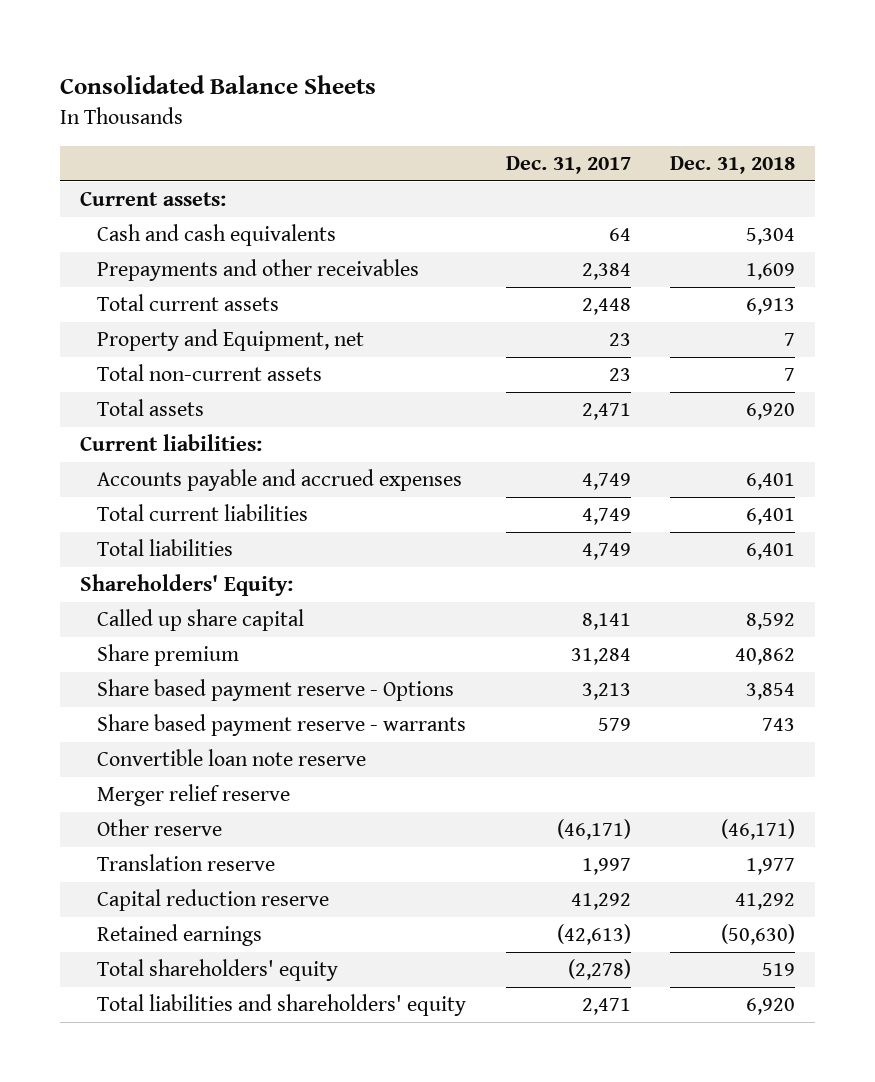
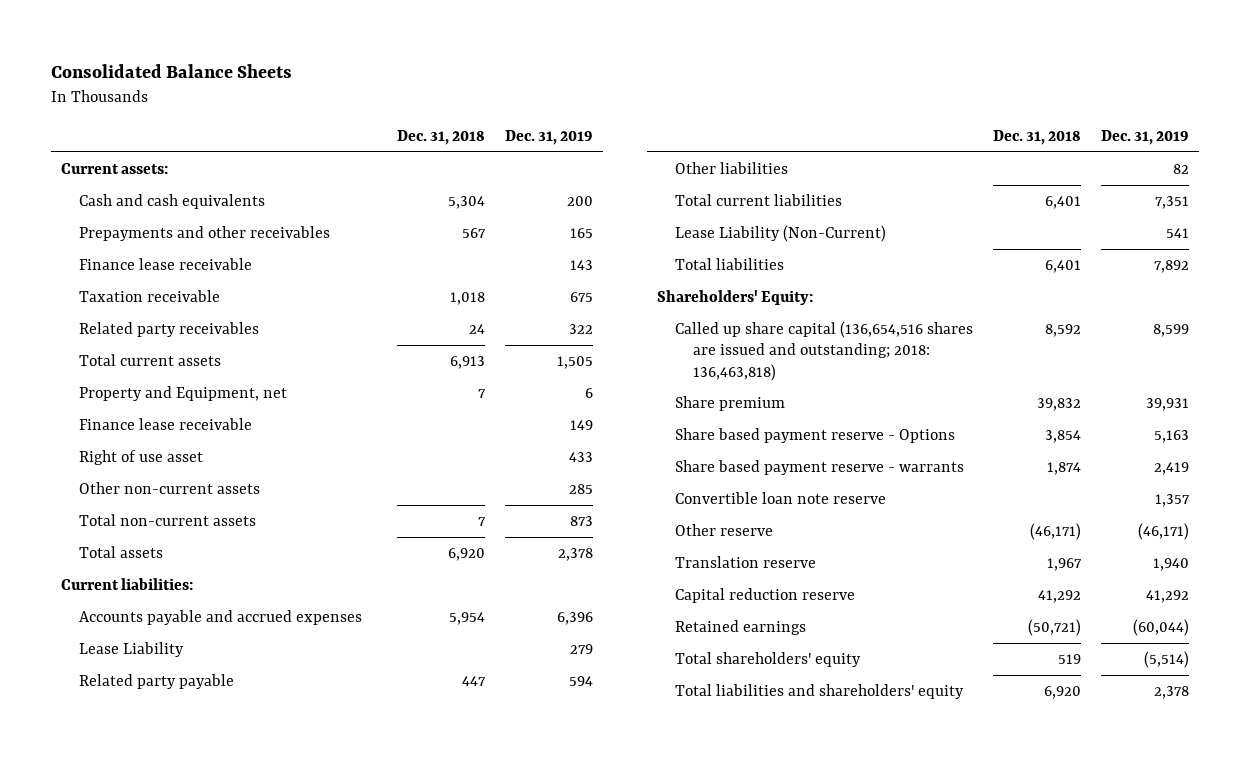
[505,155,631,174] Dec. 31, 2017 -> none
none -> [504,129,593,145] Dec. 31, 2019
[746,263,796,281] 1,609 -> [461,227,486,238] 567
none -> [79,257,253,270] Finance lease receivable
none -> [79,289,221,302] Taxation receivable
none -> [79,321,260,337] Related party receivables
none -> [79,417,253,430] Finance lease receivable
none -> [79,449,204,465] Right of use asset
none -> [79,481,261,494] Other non-current assets
[746,473,796,491] 6,401 -> [448,611,485,625] 5,954
none -> [79,641,185,657] Lease Liability
none -> [79,673,235,689] Related party payable
none -> [675,161,789,174] Other liabilities
none -> [675,224,887,242] Lease Liability (Non-Current)
[97,609,305,632] Called up share capital -> [675,320,974,381] Called up share capital (136,654,516 shares are issued and outstanding; 2018: 136,463,818)
[735,648,796,666] 40,862 -> [1036,397,1081,411] 39,832
[762,718,796,732] 743 -> [1046,461,1081,475] 1,874
[97,784,291,807] Merger relief reserve -> none
[746,858,796,876] 1,977 -> [1046,557,1082,571] 1,967
[721,924,796,946] (50,630) -> [1027,618,1081,636] (50,721)

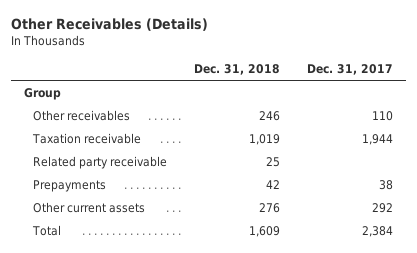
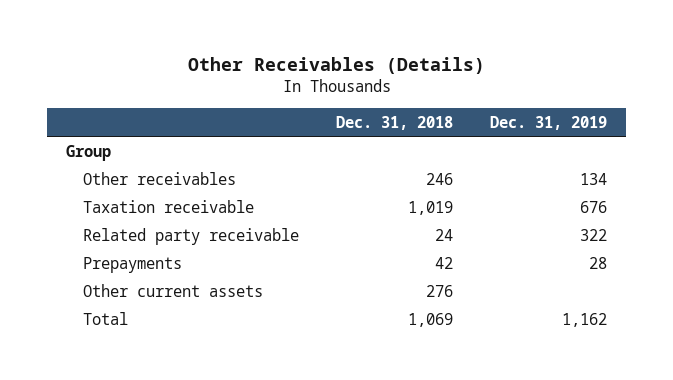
[306,63,393,75] Dec. 31, 2017 -> none
none -> [490,115,608,130] Dec. 31, 2019
[266,156,281,167] 25 -> [435,228,454,241] 24
[249,225,281,237] 1,609 -> [408,312,454,327] 1,069

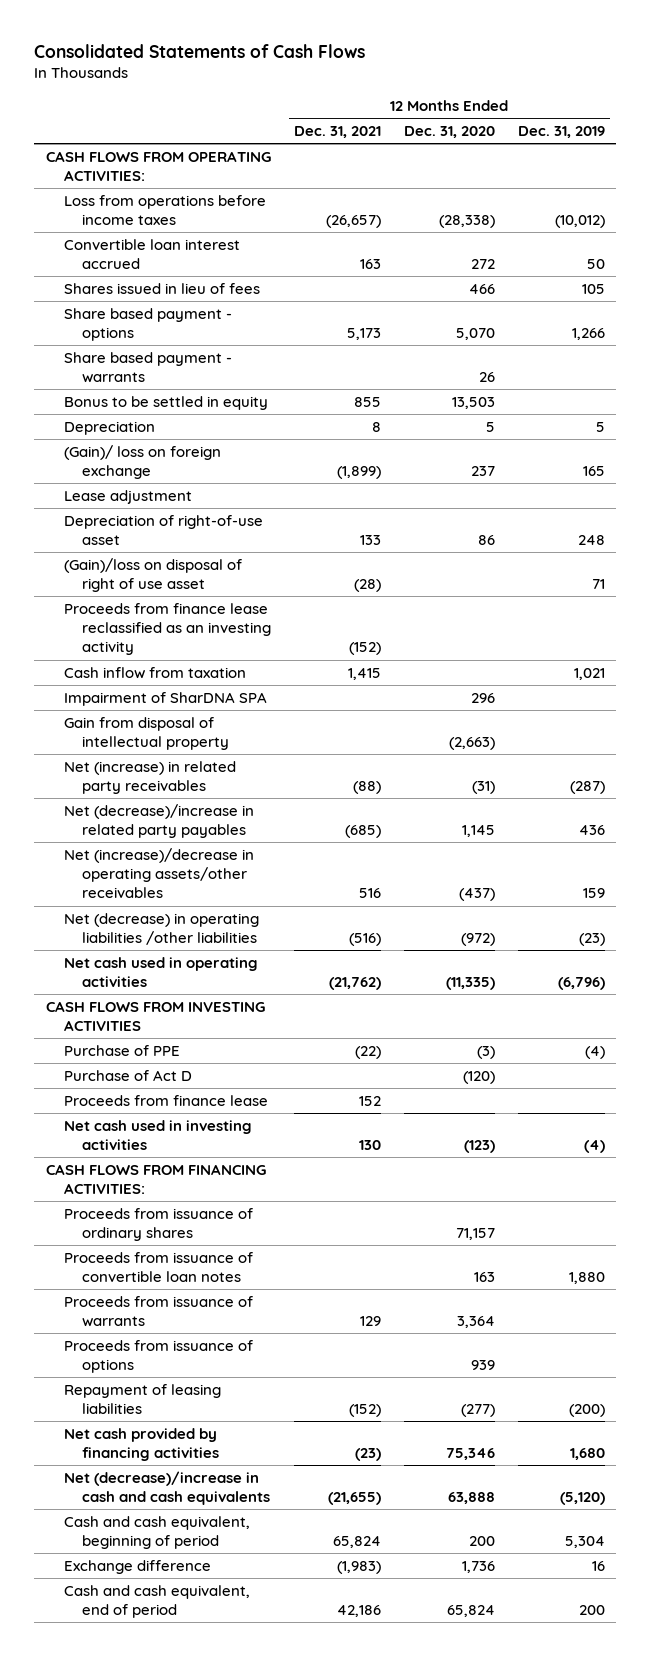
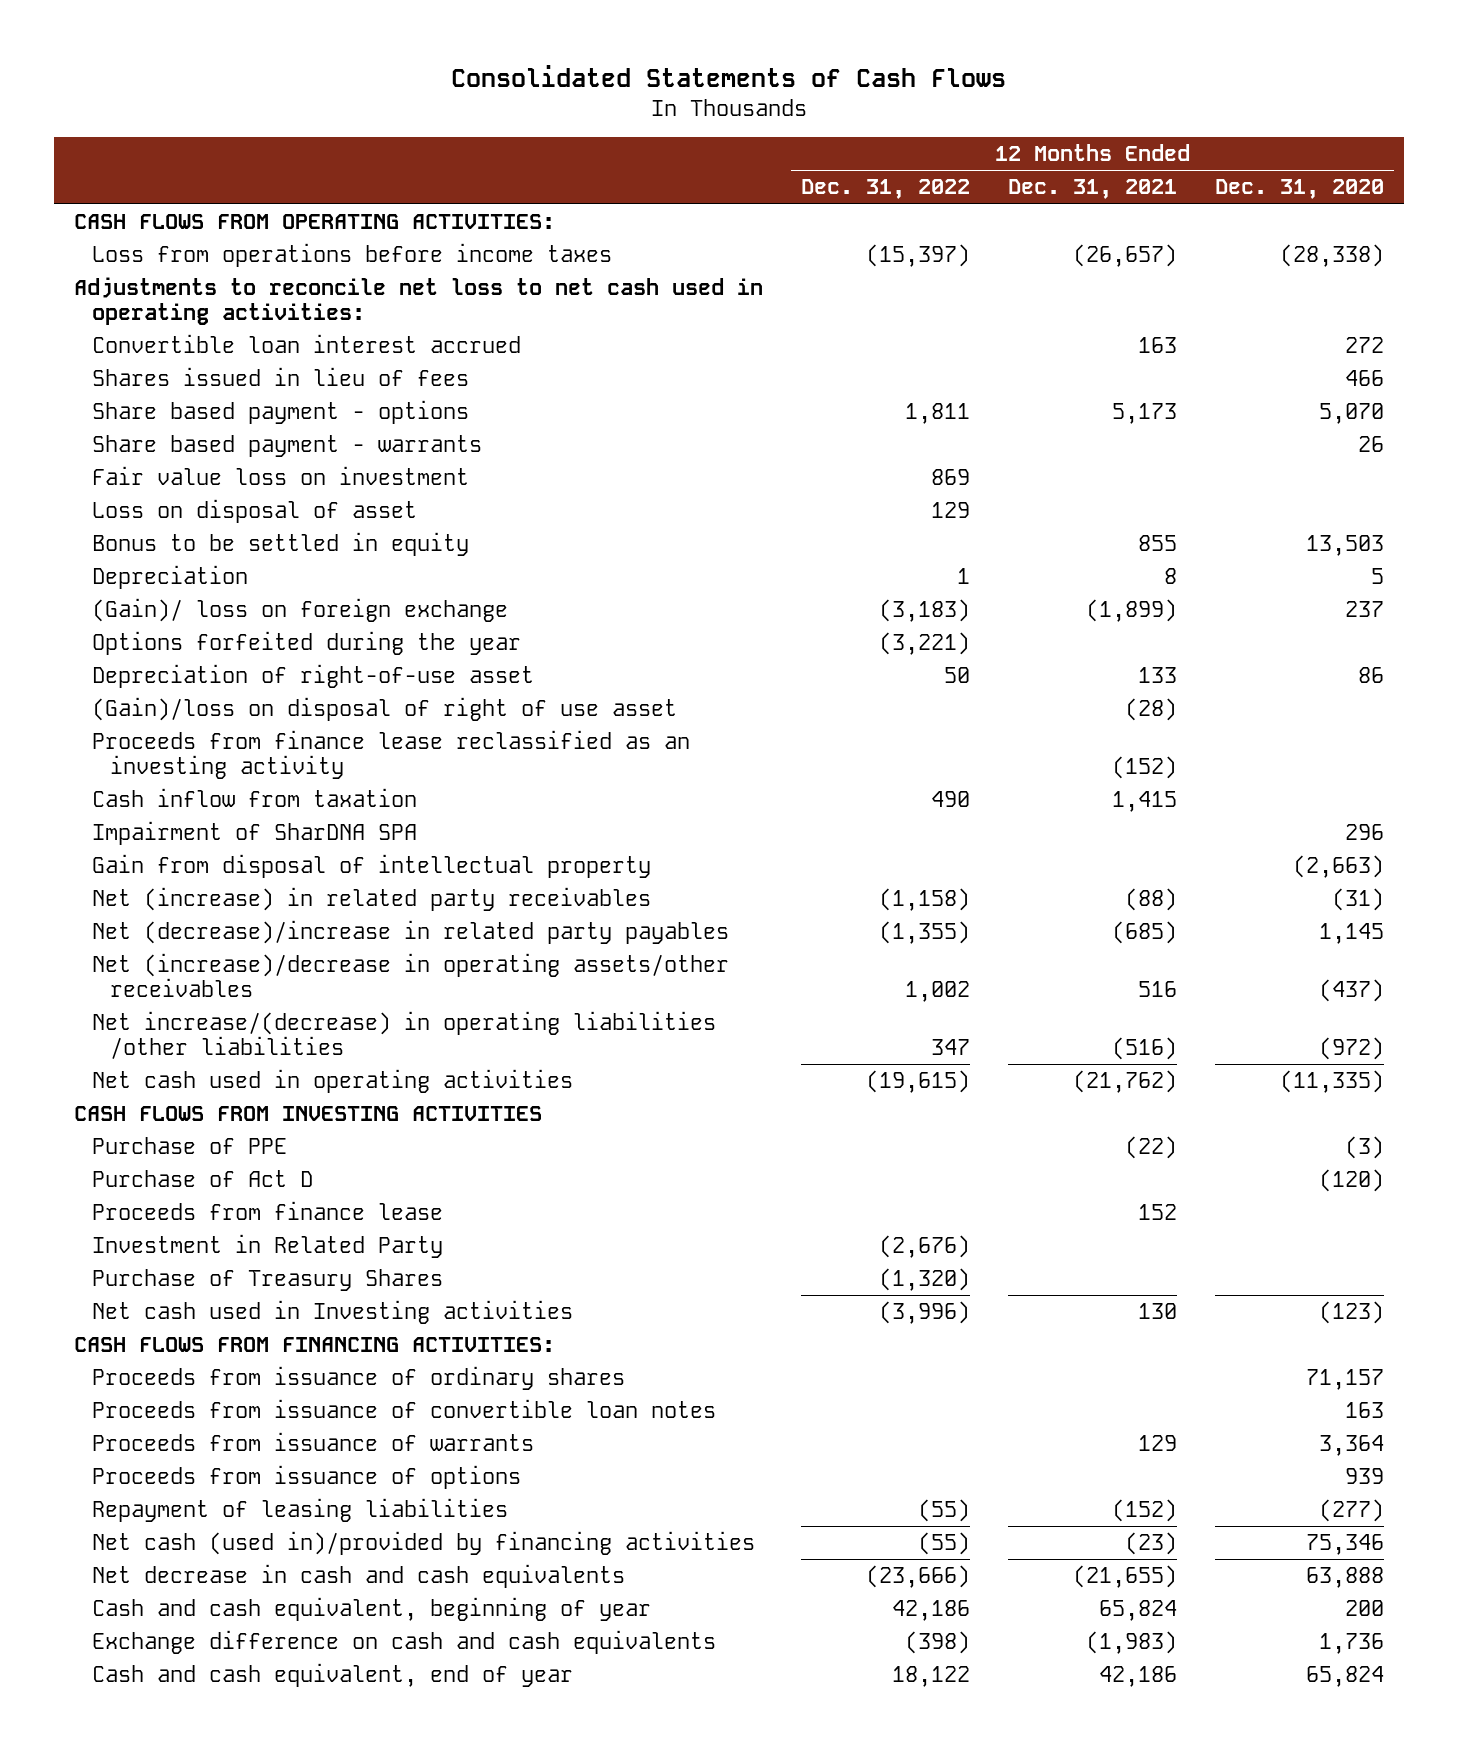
[517,126,605,139] Dec. 31, 2019 -> none
none -> [800,179,970,200] Dec. 31, 2022
none -> [73,276,763,325] Adjustments to reconcile net loss to net cash used in operating activities:
none -> [91,465,469,485] Fair value loss on investment
none -> [91,498,417,523] Loss on disposal of asset
[64,489,193,504] Lease adjustment -> none
none -> [91,630,521,655] Options forfeited during the year
[64,912,260,946] Net (decrease) in operating liabilities /other liabilities -> [91,1010,716,1059] Net increase/(decrease) in operating liabilities /other liabilities
none -> [91,1233,443,1258] Investment in Related Party
none -> [91,1268,443,1291] Purchase of Treasury Shares
[64,1119,253,1151] Net cash used in investing activities -> [91,1299,573,1324] Net cash used in Investing activities
[64,1427,220,1462] Net cash provided by financing activities -> [91,1530,755,1555] Net cash (used in)/provided by financing activities
[64,1470,271,1506] Net (decrease)/increase in cash and cash equivalents -> [91,1563,625,1588] Net decrease in cash and cash equivalents
[64,1515,251,1550] Cash and cash equivalent, beginning of period -> [91,1596,651,1621] Cash and cash equivalent, beginning of year
[64,1559,212,1574] Exchange difference -> [91,1629,716,1654] Exchange difference on cash and cash equivalents
[64,1584,251,1619] Cash and cash equivalent, end of period -> [91,1662,573,1687] Cash and cash equivalent, end of year

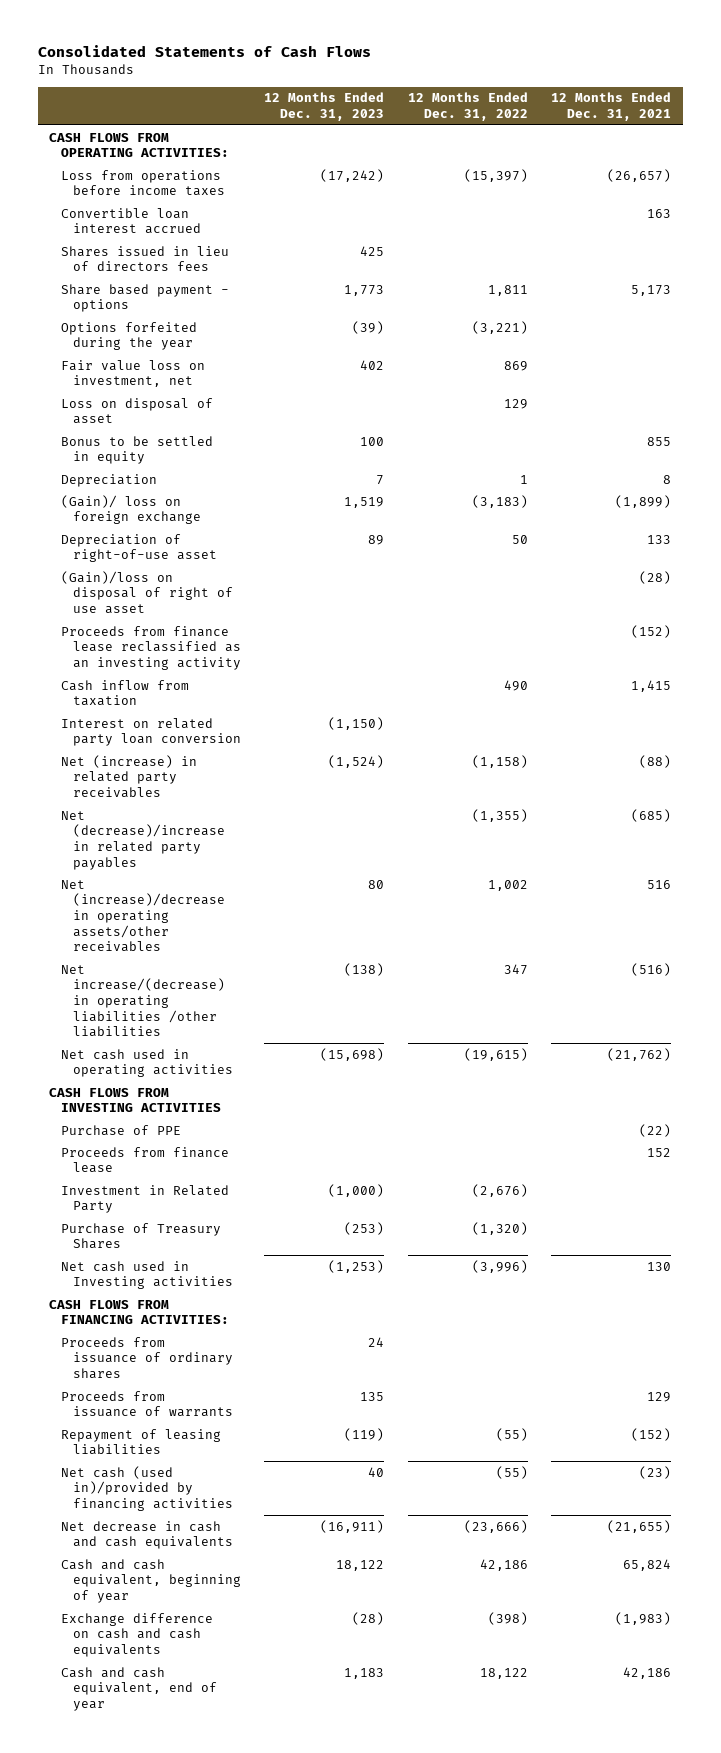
[1215,179,1385,200] Dec. 31, 2020 -> none
none -> [264,92,385,121] 12 Months Ended Dec. 31, 2023
[73,276,763,325] Adjustments to reconcile net loss to net cash used in operating activities: -> none
[91,366,469,386] Shares issued in lieu of fees -> [61,245,230,272] Shares issued in lieu of directors fees
[91,434,482,457] Share based payment - warrants -> none
[91,630,521,655] Options forfeited during the year -> [61,321,198,351] Options forfeited during the year
[91,465,469,485] Fair value loss on investment -> [61,359,206,388] Fair value loss on investment, net
[91,820,417,845] Impairment of SharDNA SPA -> none
[91,853,651,878] Gain from disposal of intellectual property -> none
none -> [61,717,241,747] Interest on related party loan conversion
[91,1169,313,1187] Purchase of Act D -> none
[91,1398,716,1418] Proceeds from issuance of convertible loan notes -> none
[91,1464,521,1489] Proceeds from issuance of options -> none

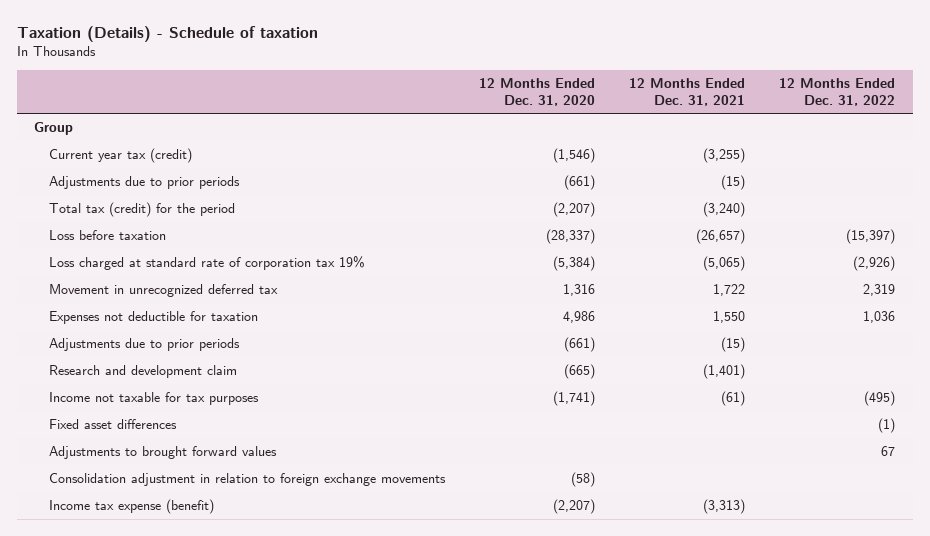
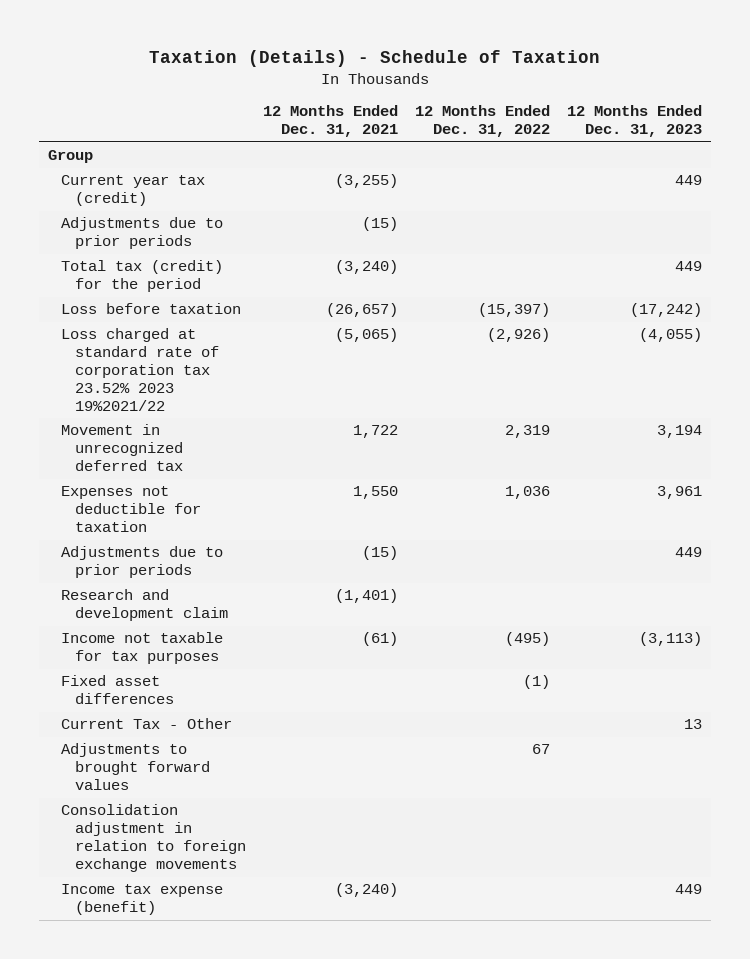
[17,26,319,43] Taxation (Details) - Schedule of taxation -> [148,49,600,67] Taxation (Details) - Schedule of Taxation
[479,77,596,106] 12 Months Ended Dec. 31, 2020 -> none
none -> [567,105,703,138] 12 Months Ended Dec. 31, 2023
[49,256,366,271] Loss charged at standard rate of corporation tax 19% -> [61,328,219,412] Loss charged at standard rate of corporation tax 23.52% 2023 19%2021/22
none -> [61,718,233,730] Current Tax - Other
[703,499,746,515] (3,313) -> [334,883,398,898] (3,240)

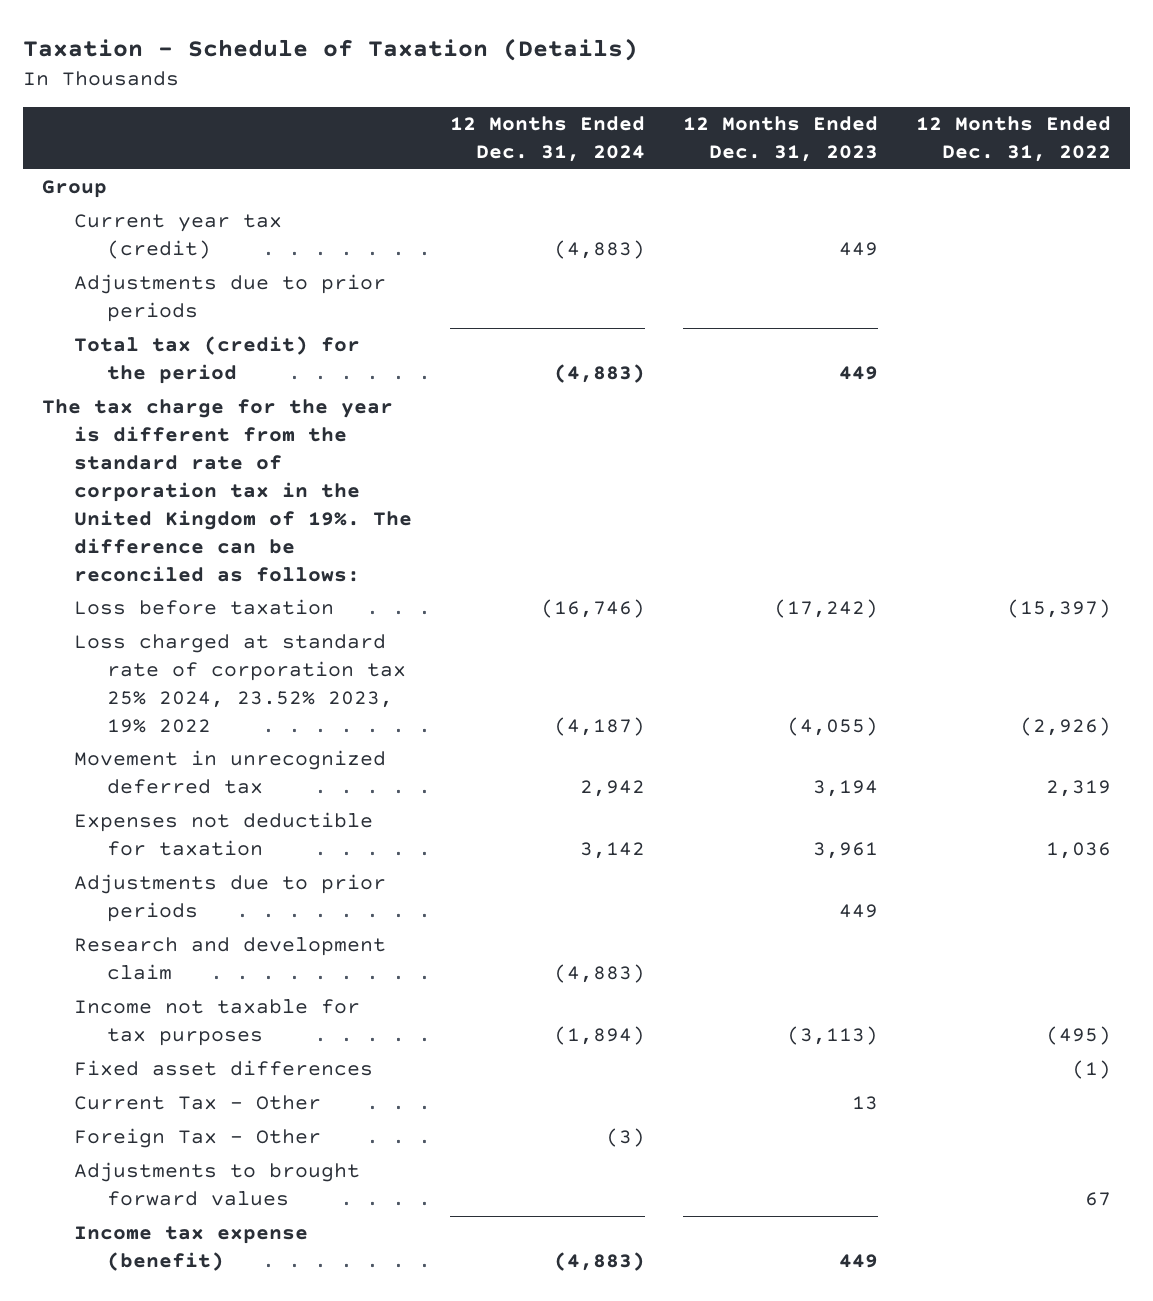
[148,49,600,67] Taxation (Details) - Schedule of Taxation -> [22,38,638,62] Taxation - Schedule of Taxation (Details)
[262,105,398,138] 12 Months Ended Dec. 31, 2021 -> none
none -> [450,116,646,163] 12 Months Ended Dec. 31, 2024
none -> [41,399,413,582] The tax charge for the year is different from the standard rate of corporation tax in the United Kingdom of 19%. The difference can be reconciled as follows:
[61,328,219,412] Loss charged at standard rate of corporation tax 23.52% 2023 19%2021/22 -> [74,634,406,733] Loss charged at standard rate of corporation tax 25% 2024, 23.52% 2023, 19% 2022
none -> [74,1128,322,1149] Foreign Tax - Other
[61,804,246,873] Consolidation adjustment in relation to foreign exchange movements -> none

